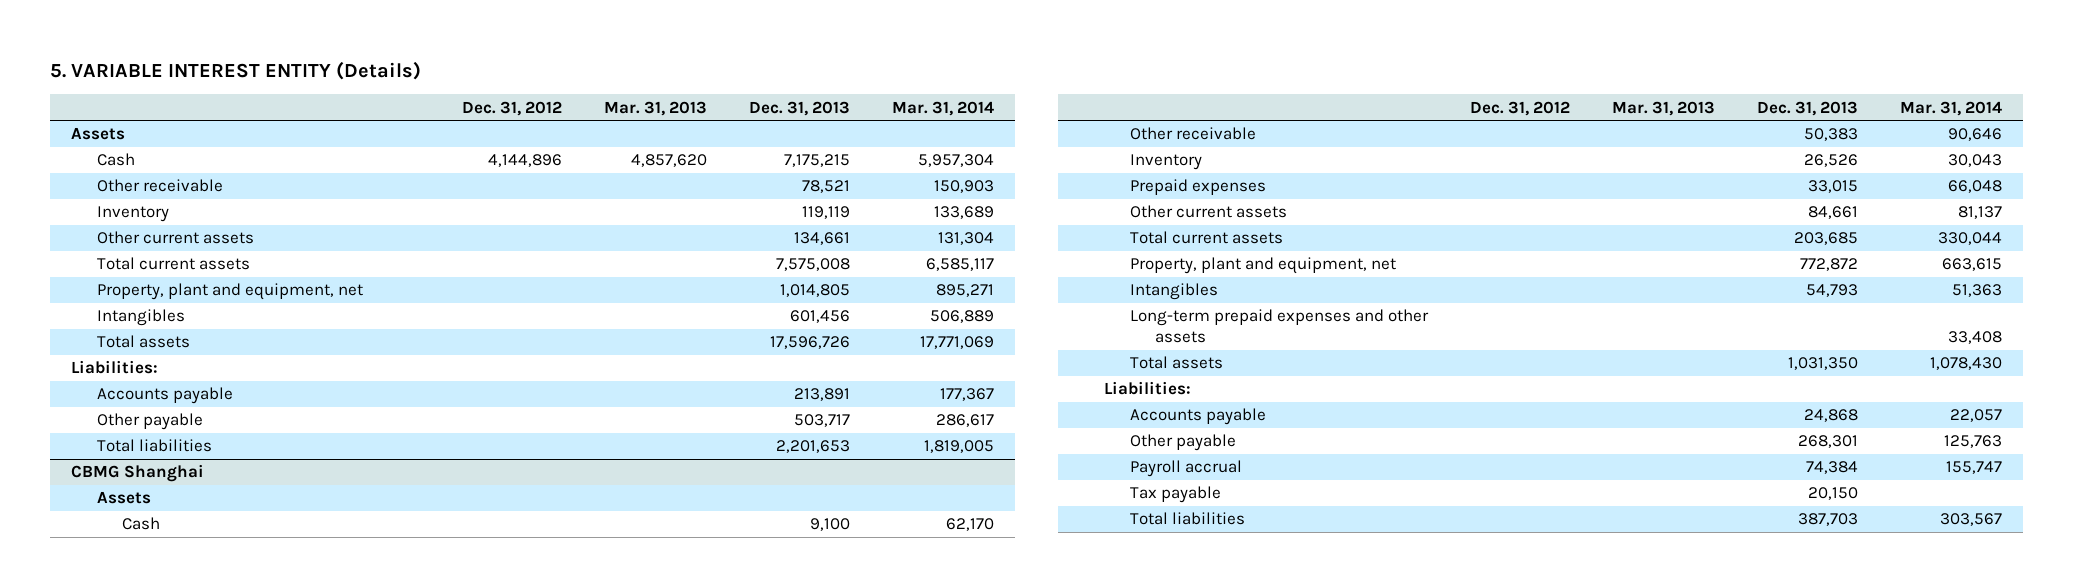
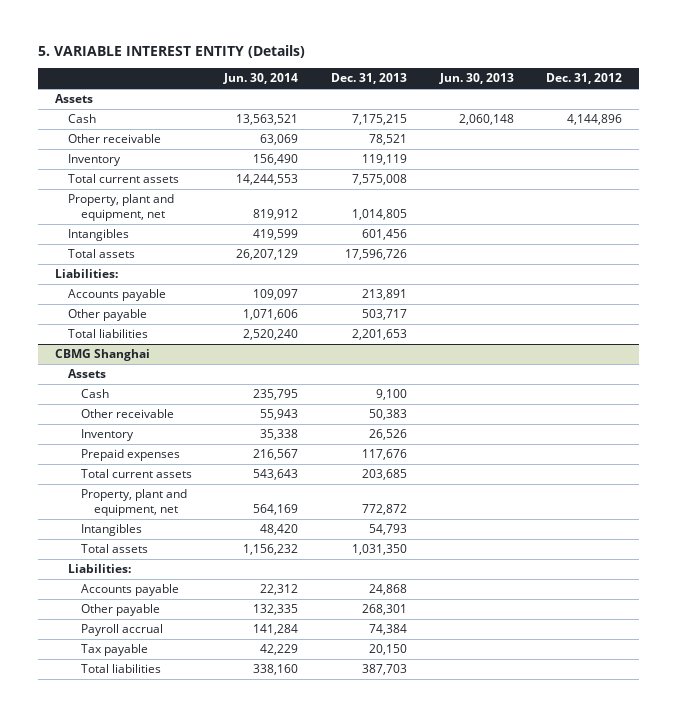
[603,100,707,116] Mar. 31, 2013 -> none
[891,100,994,116] Mar. 31, 2014 -> none
none -> [223,73,299,85] Jun. 30, 2014
none -> [438,73,514,85] Jun. 30, 2013
[96,231,254,245] Other current assets -> none
[1129,205,1287,219] Other current assets -> none
[1807,180,1858,194] 33,015 -> [362,449,408,461] 117,676
[1129,309,1429,344] Long-term prepaid expenses and other assets -> none

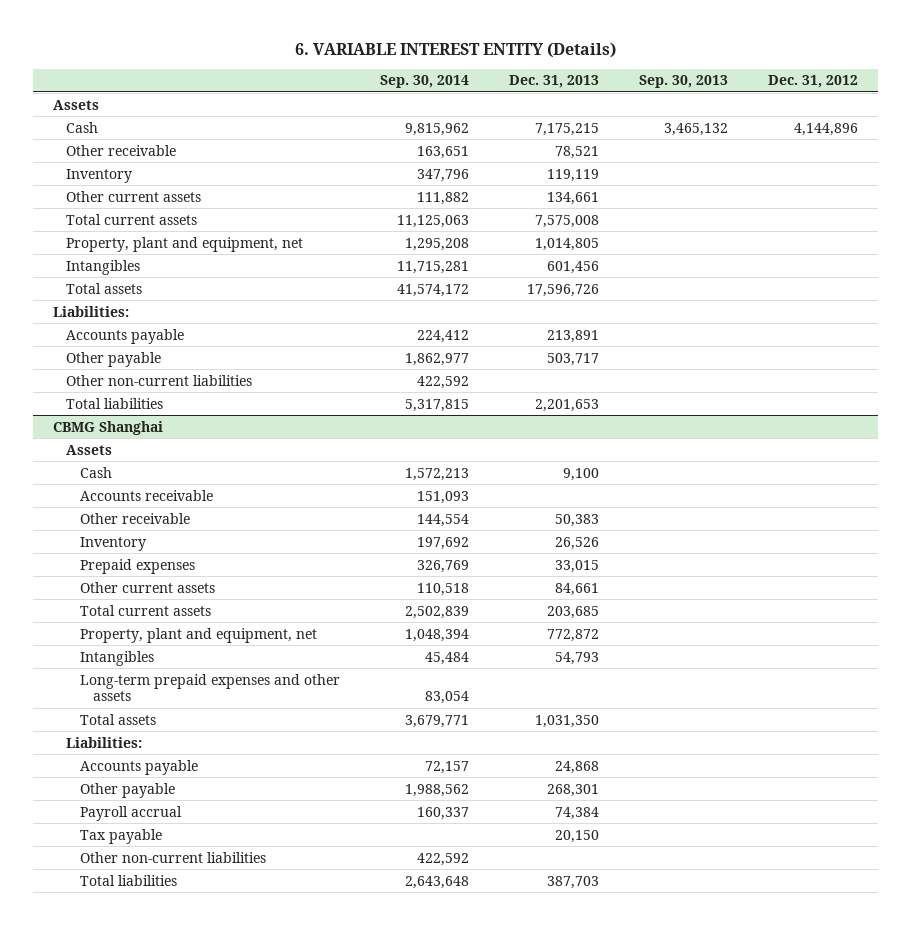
[38,45,306,59] 5. VARIABLE INTEREST ENTITY (Details) -> [294,41,616,58] 6. VARIABLE INTEREST ENTITY (Details)
[223,73,299,85] Jun. 30, 2014 -> none
[438,73,514,85] Jun. 30, 2013 -> none
none -> [379,75,469,89] Sep. 30, 2014
none -> [638,75,728,89] Sep. 30, 2013
none -> [66,190,202,202] Other current assets
none -> [66,374,253,386] Other non-current liabilities
none -> [79,489,213,501] Accounts receivable
[362,449,408,461] 117,676 -> [554,559,599,573] 33,015
none -> [79,581,215,593] Other current assets
none -> [79,673,340,702] Long-term prepaid expenses and other assets
none -> [79,851,266,863] Other non-current liabilities

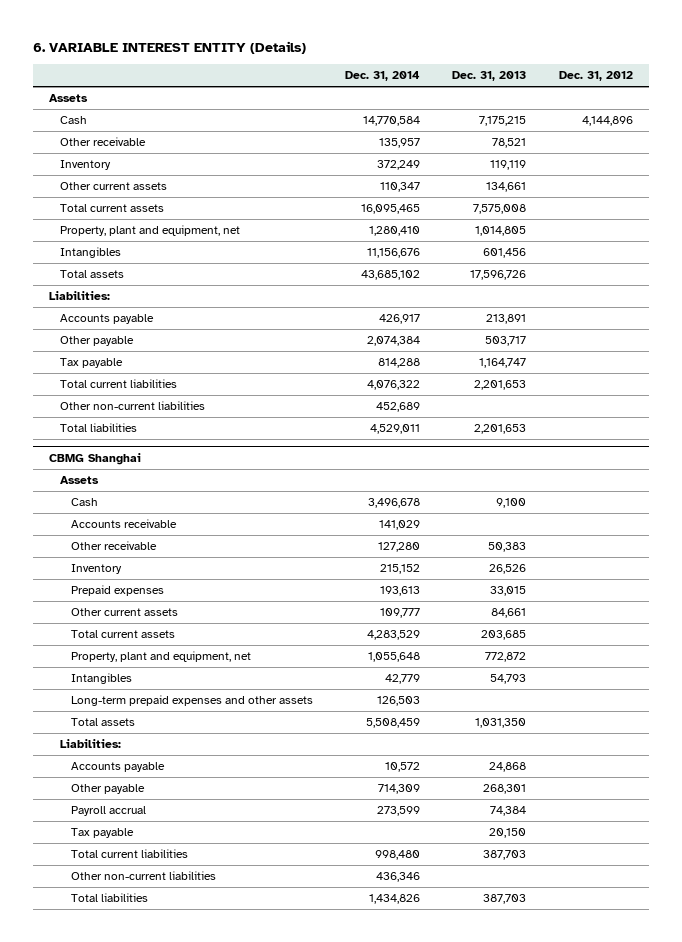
[379,75,469,89] Sep. 30, 2014 -> none
[638,75,728,89] Sep. 30, 2013 -> none
none -> [345,71,421,82] Dec. 31, 2014
none -> [59,358,123,369] Tax payable
none -> [59,379,177,389] Total current liabilities
none -> [70,849,188,859] Total current liabilities

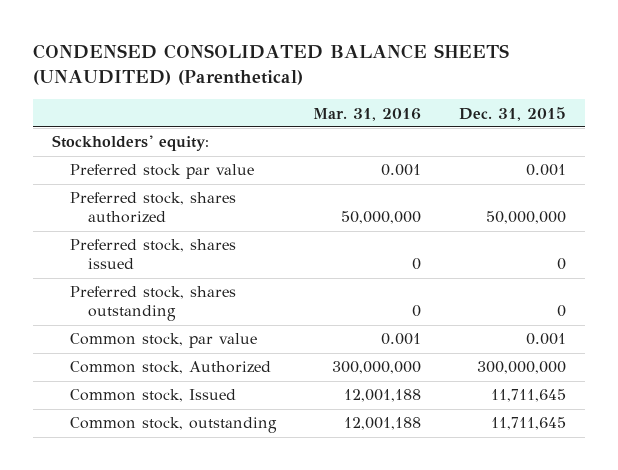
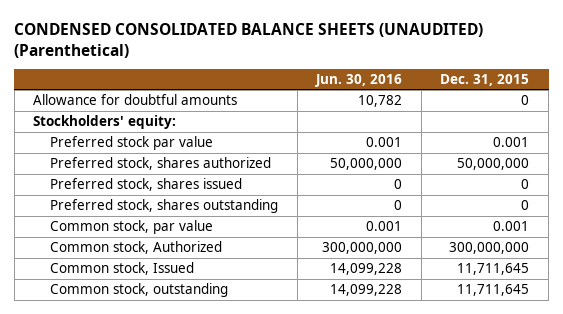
[313,107,422,121] Mar. 31, 2016 -> none
none -> [315,74,403,88] Jun. 30, 2016
none -> [33,94,238,106] Allowance for doubtful amounts

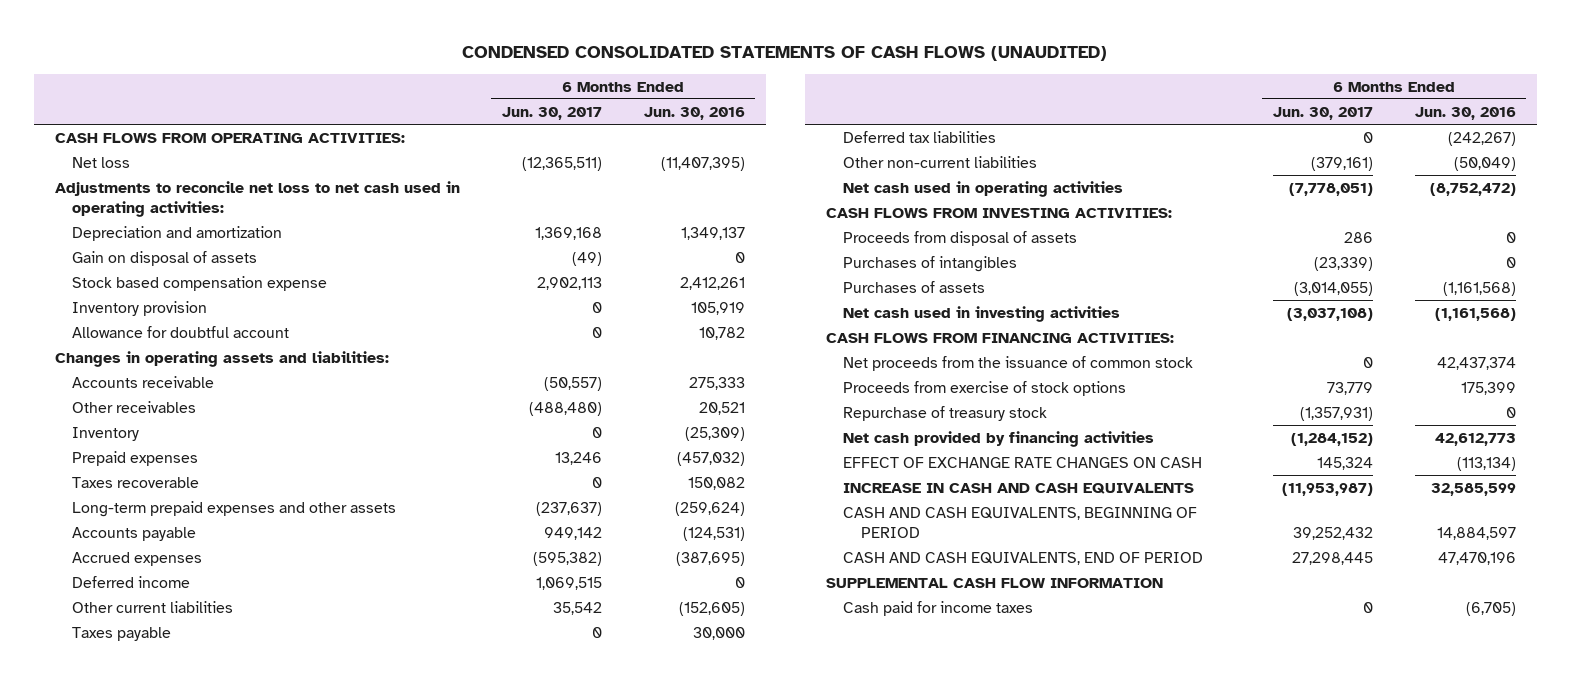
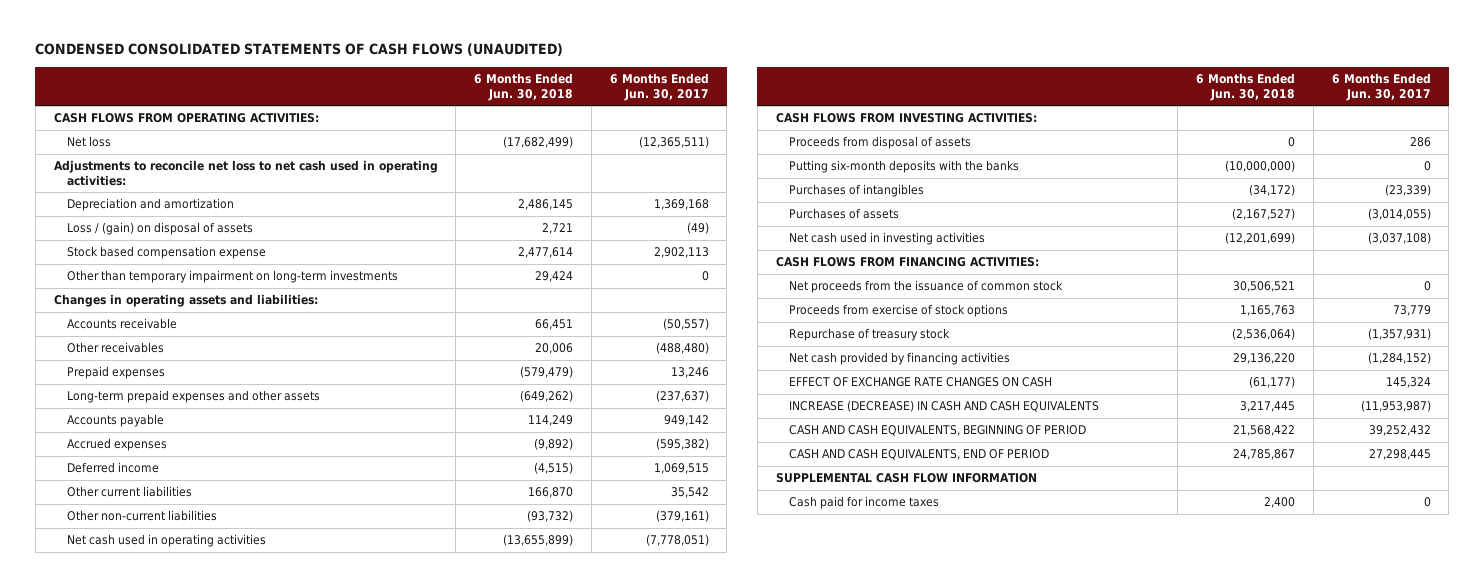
[643,106,745,120] Jun. 30, 2016 -> none
none -> [474,72,574,101] 6 Months Ended Jun. 30, 2018
[72,250,258,266] Gain on disposal of assets -> [67,222,254,236] Loss / (gain) on disposal of assets
[72,300,208,316] Inventory provision -> none
[72,325,290,338] Allowance for doubtful account -> none
none -> [67,270,399,284] Other than temporary impairment on long-term investments
[72,426,140,441] Inventory -> none
[72,476,200,488] Taxes recoverable -> none
[72,626,172,641] Taxes payable -> none
[843,130,997,143] Deferred tax liabilities -> none
none -> [789,160,1020,174] Putting six-month deposits with the banks
[843,482,1195,494] INCREASE IN CASH AND CASH EQUIVALENTS -> [789,400,1100,413] INCREASE (DECREASE) IN CASH AND CASH EQUIVALENTS

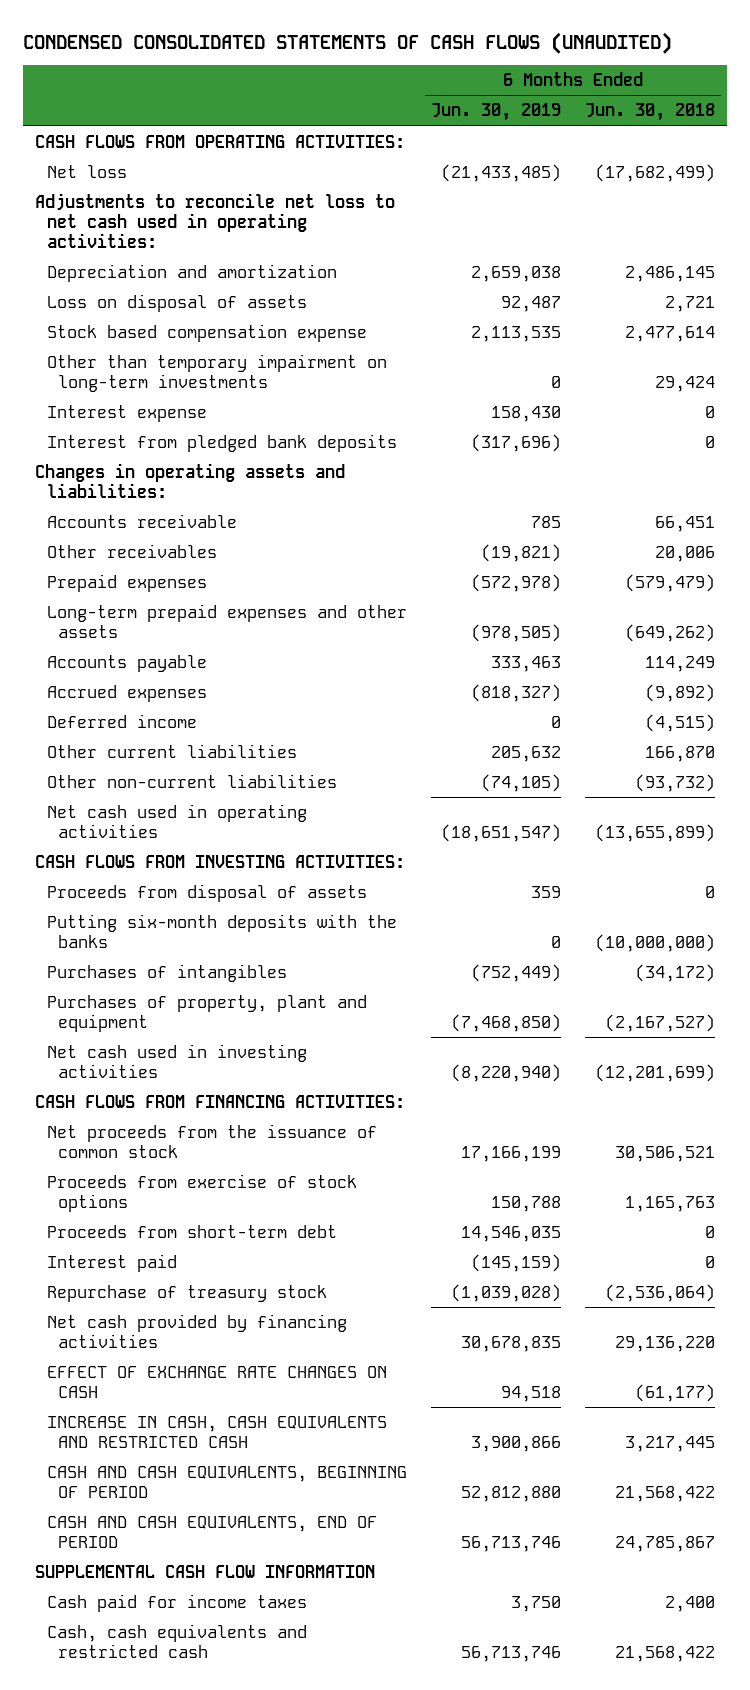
[609,72,709,101] 6 Months Ended Jun. 30, 2017 -> none
none -> [430,103,561,122] Jun. 30, 2019
[67,222,254,236] Loss / (gain) on disposal of assets -> [46,293,307,312] Loss on disposal of assets
none -> [46,404,207,422] Interest expense
none -> [46,433,397,452] Interest from pledged bank deposits
[789,208,900,220] Purchases of assets -> [46,994,367,1032] Purchases of property, plant and equipment
none -> [46,1224,337,1238] Proceeds from short-term debt
none -> [46,1253,177,1272] Interest paid
[789,400,1100,413] INCREASE (DECREASE) IN CASH AND CASH EQUIVALENTS -> [46,1415,387,1448] INCREASE IN CASH, CASH EQUIVALENTS AND RESTRICTED CASH
none -> [46,1623,307,1658] Cash, cash equivalents and restricted cash

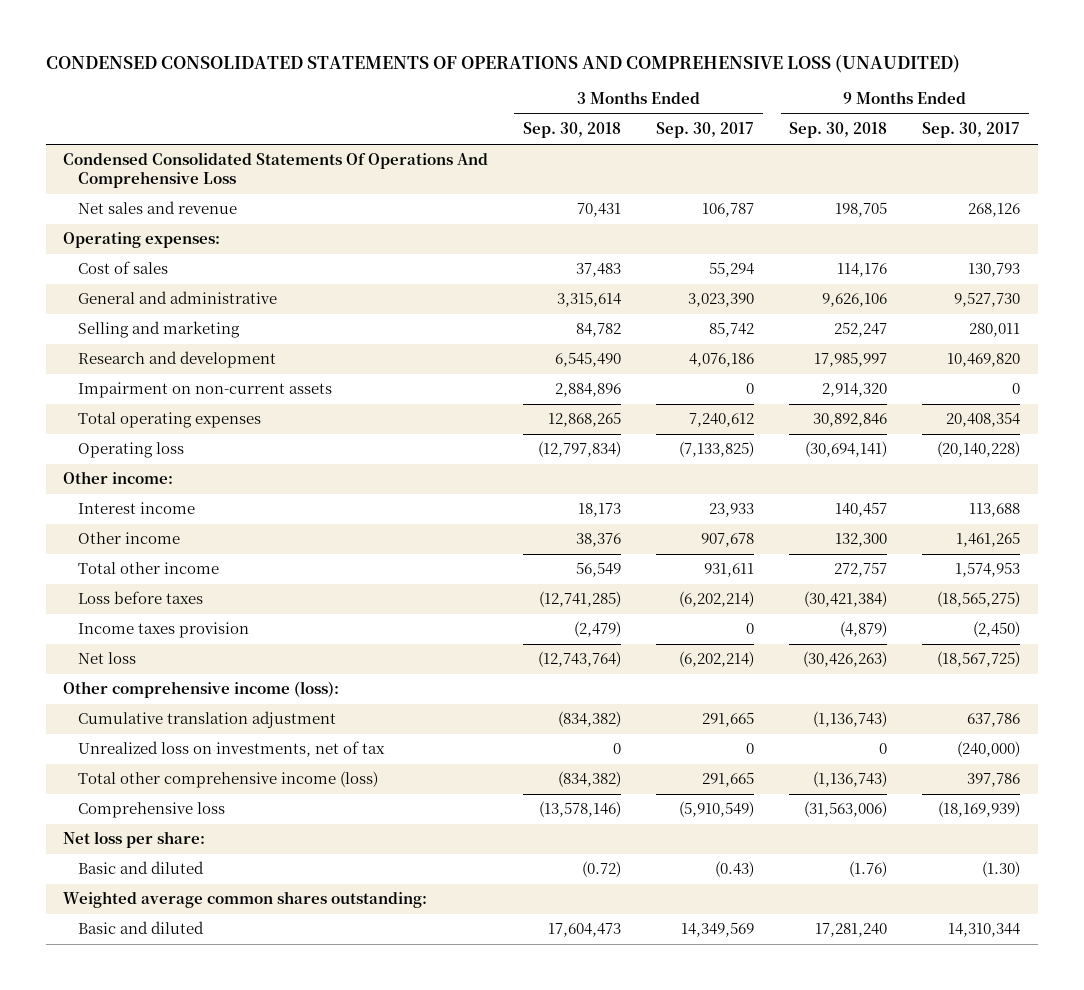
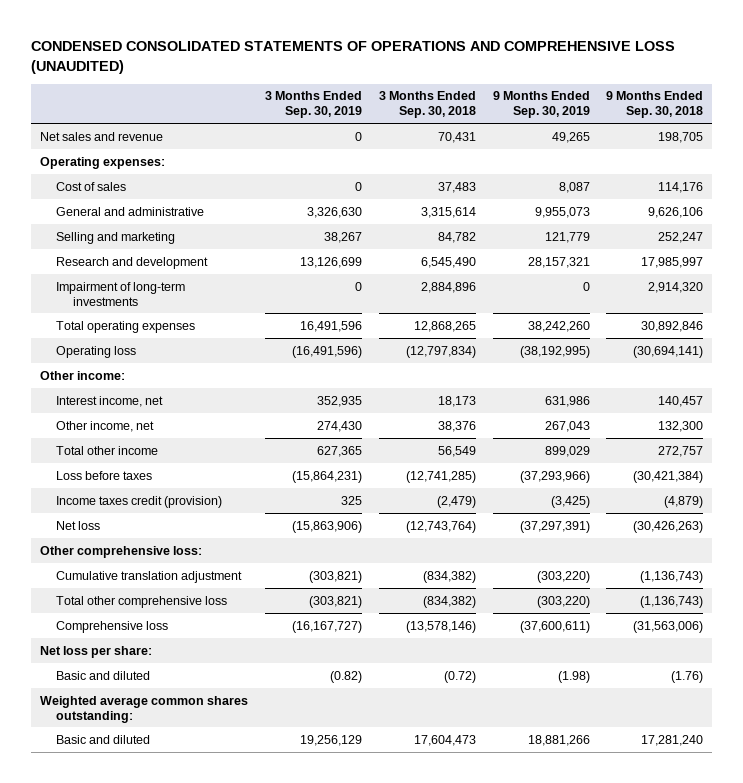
[656,122,755,139] Sep. 30, 2017 -> none
[922,122,1021,139] Sep. 30, 2017 -> none
none -> [264,91,362,119] 3 Months Ended Sep. 30, 2019
none -> [492,91,590,119] 9 Months Ended Sep. 30, 2019
[63,152,489,189] Condensed Consolidated Statements Of Operations And Comprehensive Loss -> none
[78,382,333,399] Impairment on non-current assets -> [56,281,186,306] Impairment of long-term investments
[78,502,196,515] Interest income -> [56,395,164,407] Interest income, net
[78,532,181,545] Other income -> [56,420,155,432] Other income, net
[78,622,250,639] Income taxes provision -> [56,495,223,508] Income taxes credit (provision)
[63,681,340,699] Other comprehensive income (loss): -> [39,545,202,558] Other comprehensive loss:
[78,741,386,758] Unrealized loss on investments, net of tax -> none
[78,771,379,789] Total other comprehensive income (loss) -> [56,595,228,608] Total other comprehensive loss

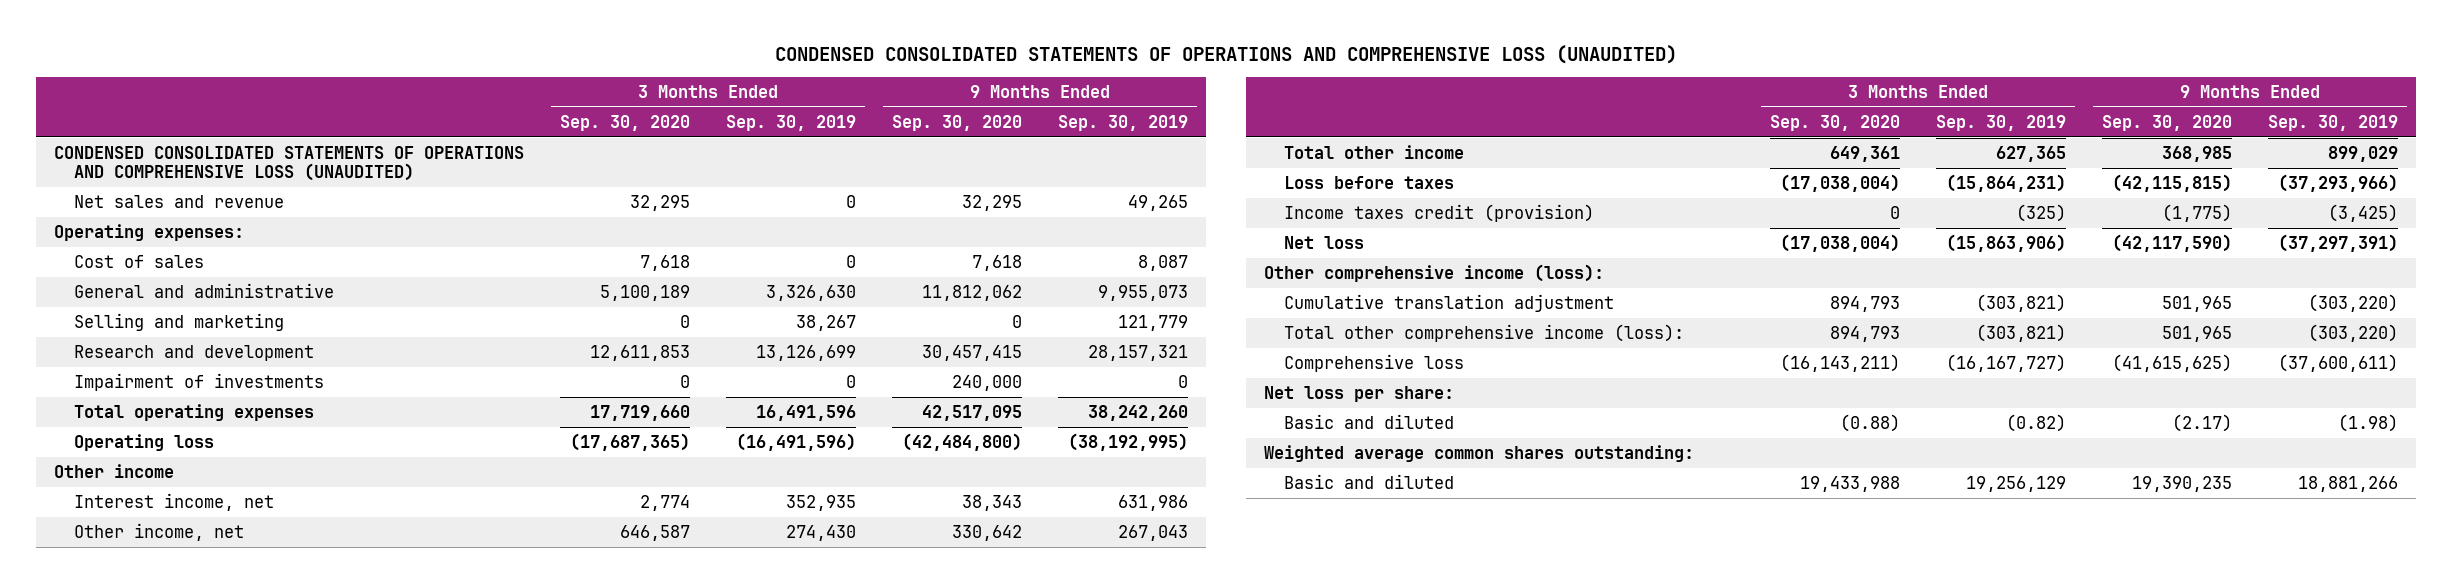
[378,91,476,119] 3 Months Ended Sep. 30, 2018 -> none
[606,91,704,119] 9 Months Ended Sep. 30, 2018 -> none
none -> [559,114,690,131] Sep. 30, 2020
none -> [891,114,1022,131] Sep. 30, 2020
none -> [53,145,524,182] CONDENSED CONSOLIDATED STATEMENTS OF OPERATIONS AND COMPREHENSIVE LOSS (UNAUDITED)
[56,281,186,306] Impairment of long-term investments -> [73,372,324,391] Impairment of investments
[39,370,125,380] Other income: -> [53,463,174,478] Other income
[340,495,362,505] 325 -> [2016,203,2067,222] (325)
[39,545,202,558] Other comprehensive loss: -> [1264,263,1605,282] Other comprehensive income (loss):
[56,595,228,608] Total other comprehensive loss -> [1284,323,1685,342] Total other comprehensive income (loss):

